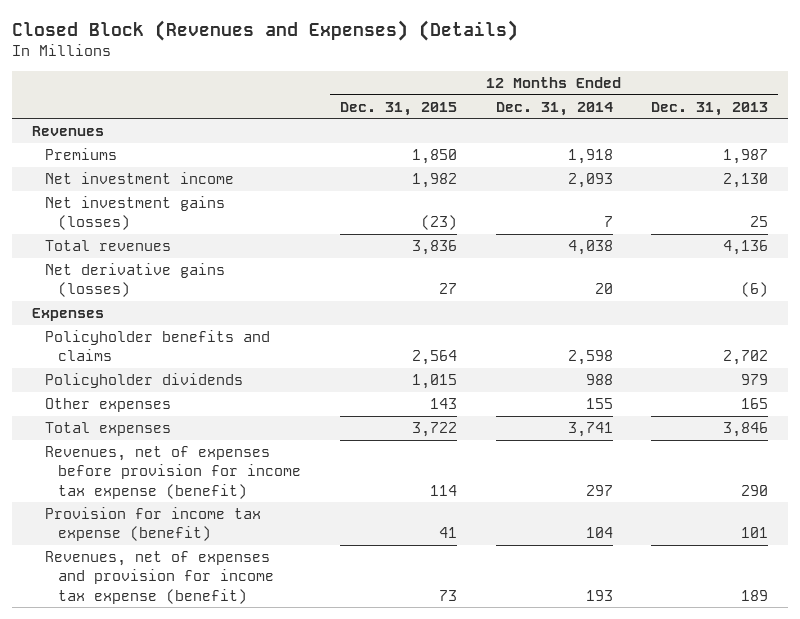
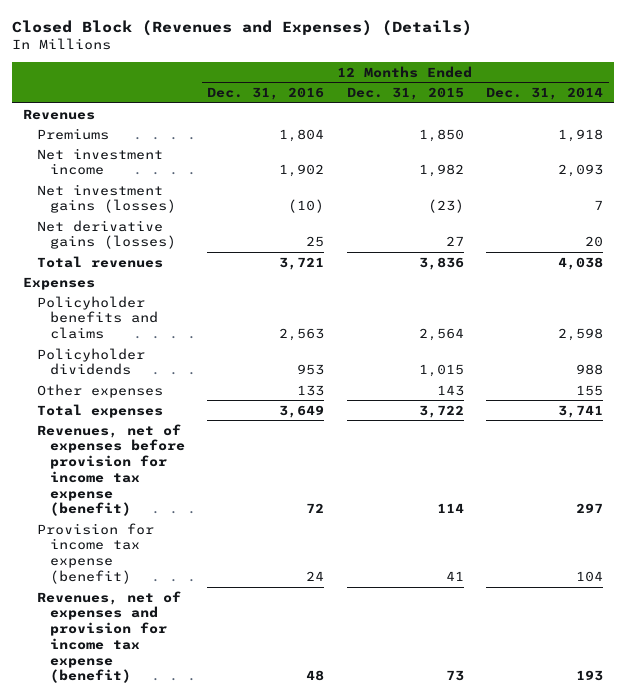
[651,101,769,116] Dec. 31, 2013 -> none
none -> [207,87,325,101] Dec. 31, 2016
[44,240,171,252] Total revenues -> [36,255,163,268] Total revenues

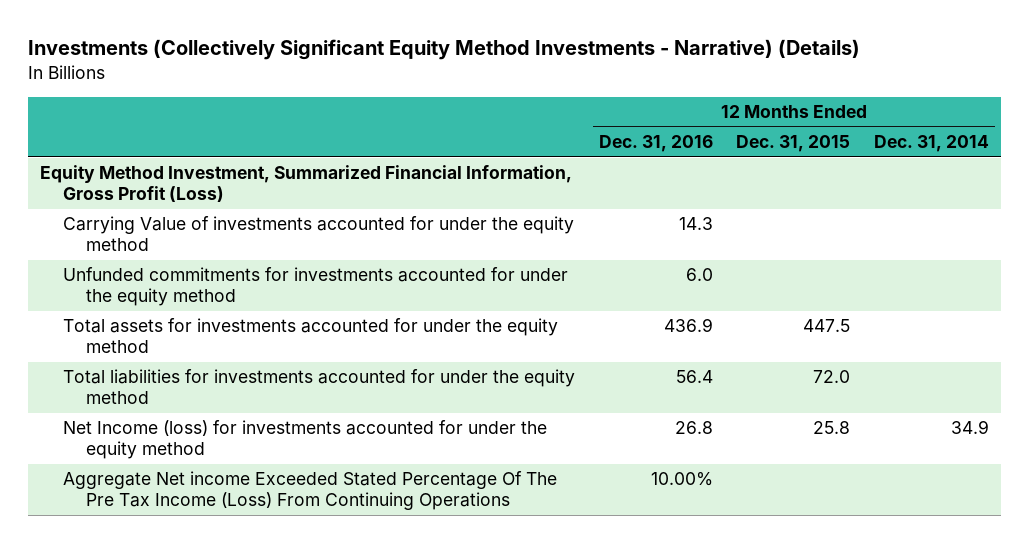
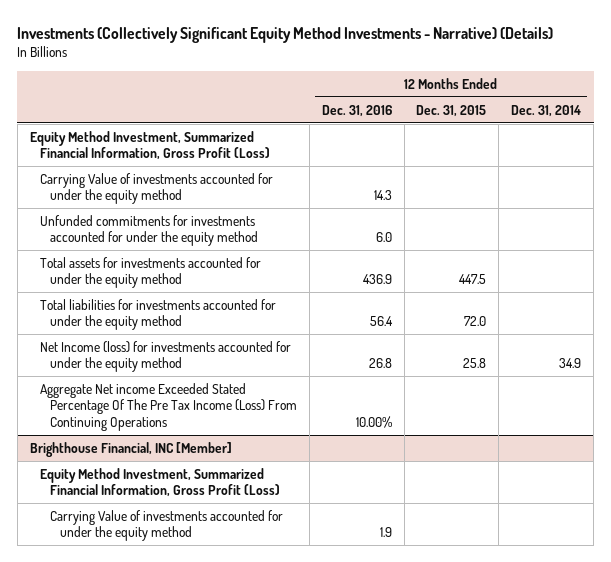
none -> [29,442,232,458] Brighthouse Financial, INC [Member]
none -> [39,468,280,498] Equity Method Investment, Summarized Financial Information, Gross Profit (Loss)
none -> [49,510,283,542] Carrying Value of investments accounted for under the equity method

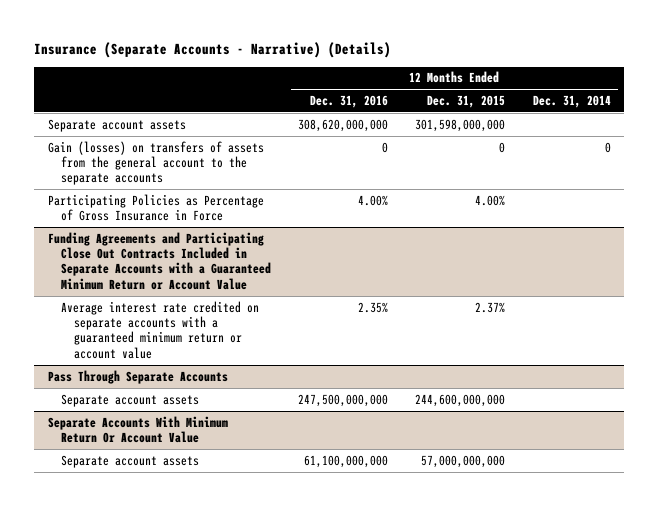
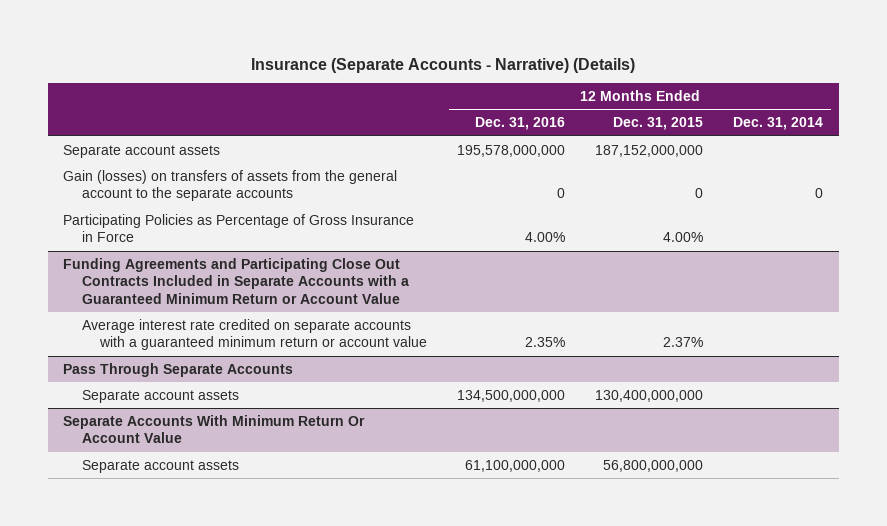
[298,118,389,132] 308,620,000,000 -> [457,144,566,157] 195,578,000,000
[415,118,506,132] 301,598,000,000 -> [595,144,704,157] 187,152,000,000
[298,393,389,407] 247,500,000,000 -> [457,389,566,402] 134,500,000,000
[415,393,506,407] 244,600,000,000 -> [595,389,704,402] 130,400,000,000
[421,454,506,468] 57,000,000,000 -> [603,459,704,472] 56,800,000,000

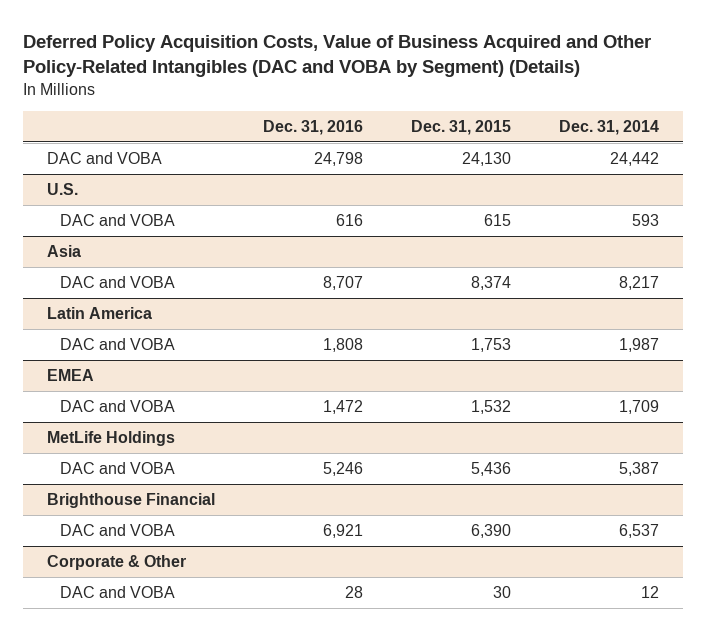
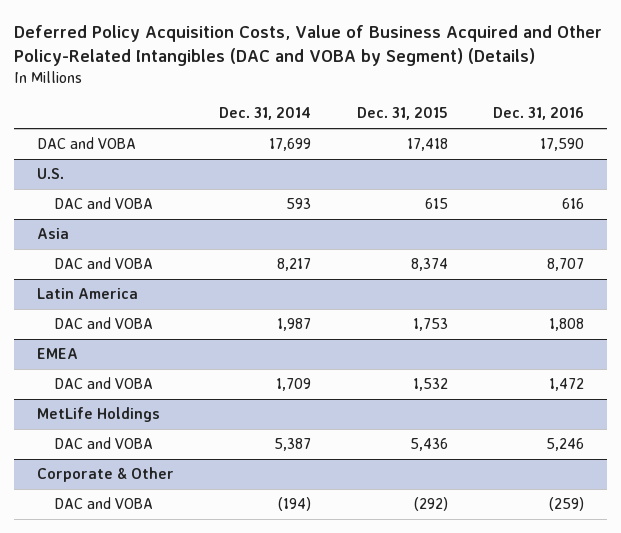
[313,151,363,166] 24,798 -> [540,138,585,152] 17,590
[461,151,511,166] 24,130 -> [406,138,448,152] 17,418
[610,151,660,166] 24,442 -> [269,138,312,152] 17,699
[46,492,215,508] Brighthouse Financial -> none
[60,523,176,536] DAC and VOBA -> none
[344,585,363,598] 28 -> [549,497,585,512] (259)
[492,585,511,598] 30 -> [413,497,448,512] (292)
[641,585,660,598] 12 -> [278,497,312,512] (194)

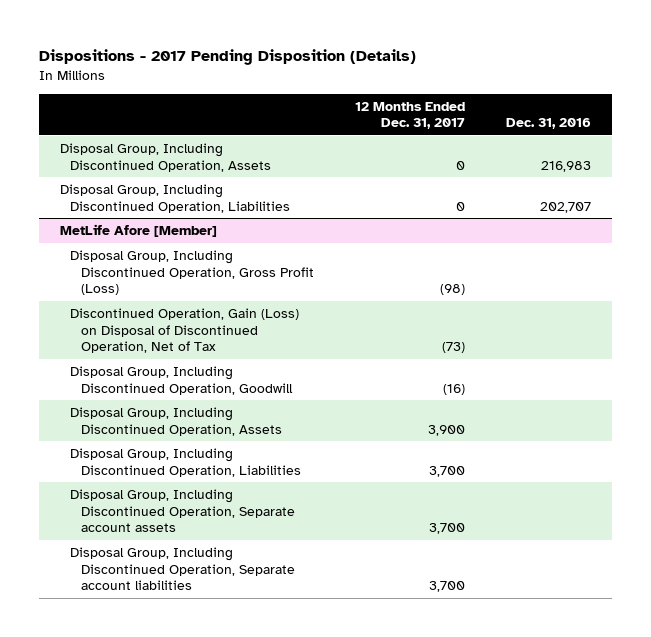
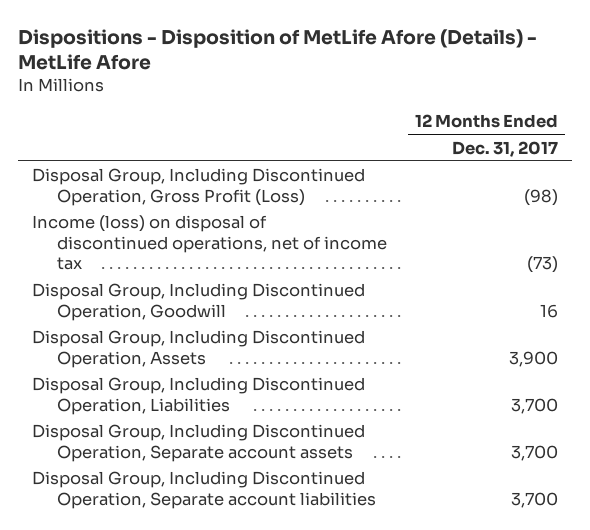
[39,48,417,65] Dispositions - 2017 Pending Disposition (Details) -> [18,28,538,71] Dispositions - Disposition of MetLife Afore (Details) - MetLife Afore
[506,118,592,130] Dec. 31, 2016 -> none
[59,143,272,172] Disposal Group, Including Discontinued Operation, Assets -> none
[59,184,291,213] Disposal Group, Including Discontinued Operation, Liabilities -> none
[59,224,217,238] MetLife Afore [Member] -> none
[70,308,300,354] Discontinued Operation, Gain (Loss) on Disposal of Discontinued Operation, Net of Tax -> [32,215,387,271] Income (loss) on disposal of discontinued operations, net of income tax
[443,383,466,395] (16) -> [540,303,559,318] 16

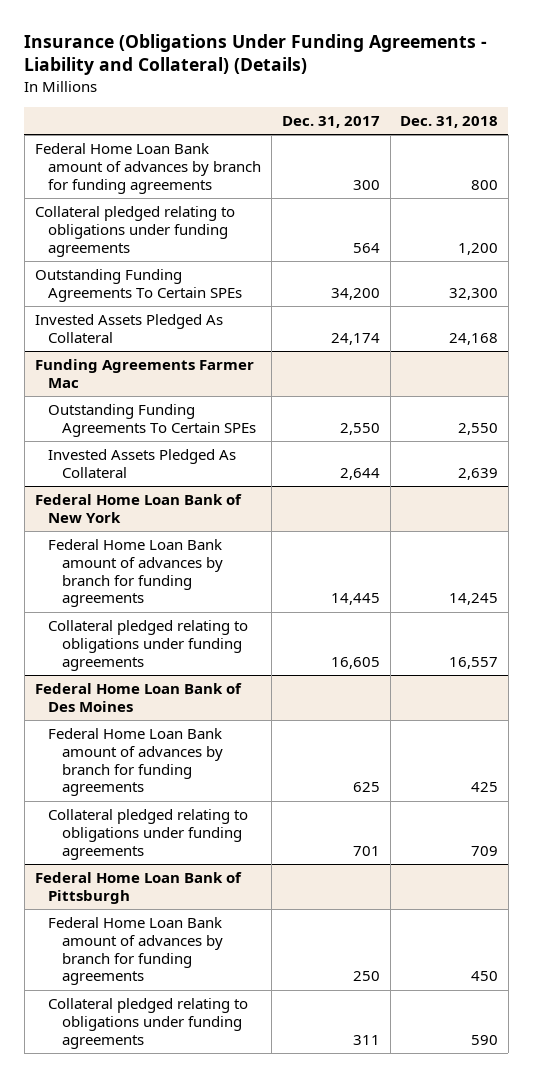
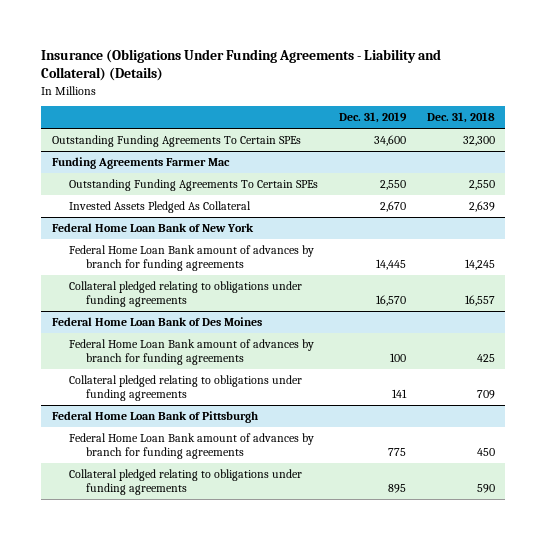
[281,116,380,129] Dec. 31, 2017 -> none
none -> [338,112,407,124] Dec. 31, 2019
[34,143,262,194] Federal Home Loan Bank amount of advances by branch for funding agreements -> none
[34,206,235,257] Collateral pledged relating to obligations under funding agreements -> none
[34,314,223,343] Invested Assets Pledged As Collateral -> none

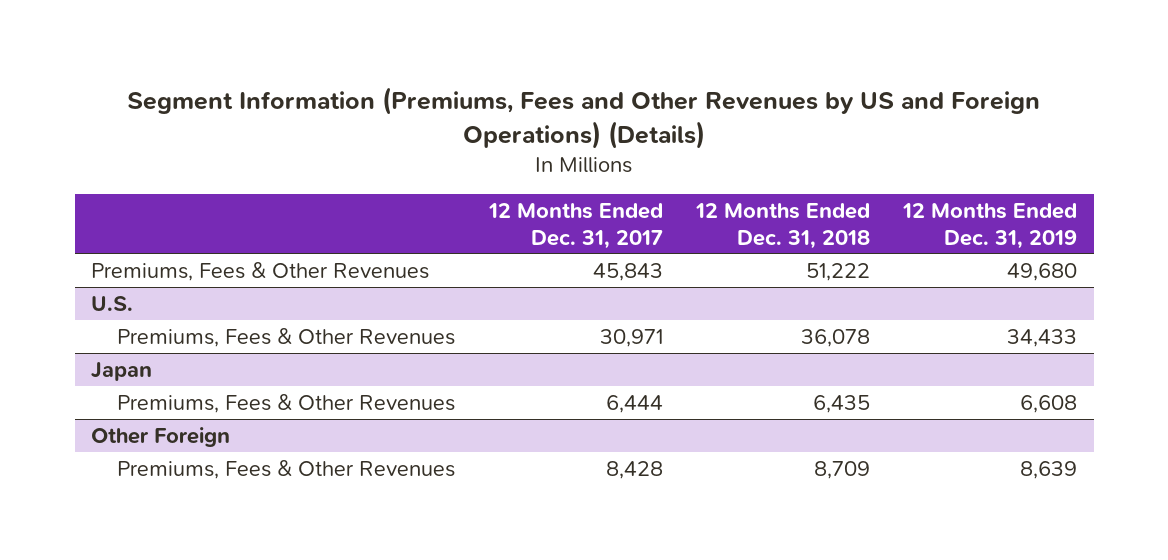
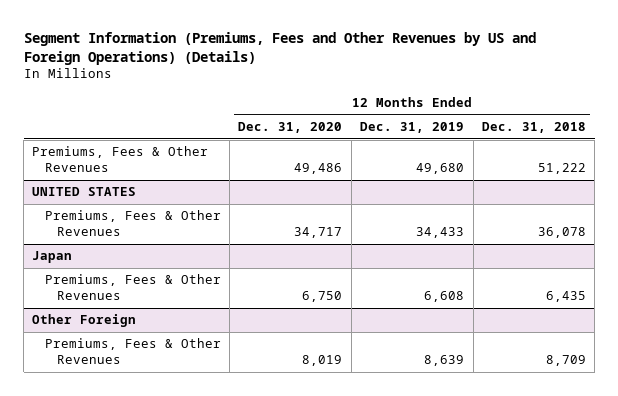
[487,202,663,249] 12 Months Ended Dec. 31, 2017 -> none
none -> [238,122,343,134] Dec. 31, 2020
[91,295,134,311] U.S. -> [32,187,137,197] UNITED STATES

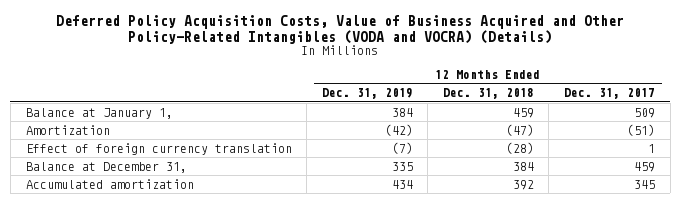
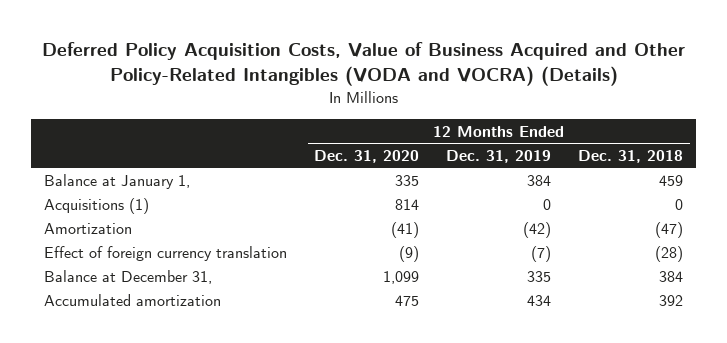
[563,88,655,100] Dec. 31, 2017 -> none
none -> [314,150,420,164] Dec. 31, 2020
none -> [44,197,150,214] Acquisitions (1)

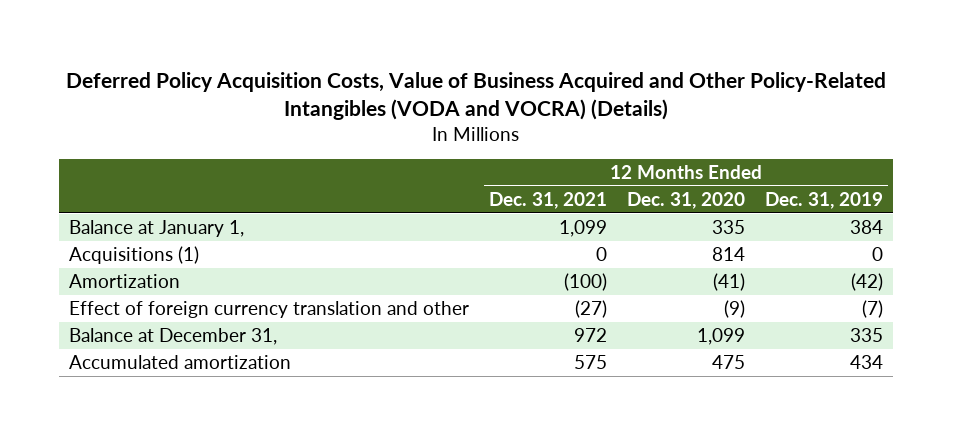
[577,150,683,164] Dec. 31, 2018 -> none
none -> [489,191,608,209] Dec. 31, 2021
[44,245,288,261] Effect of foreign currency translation -> [69,300,470,318] Effect of foreign currency translation and other

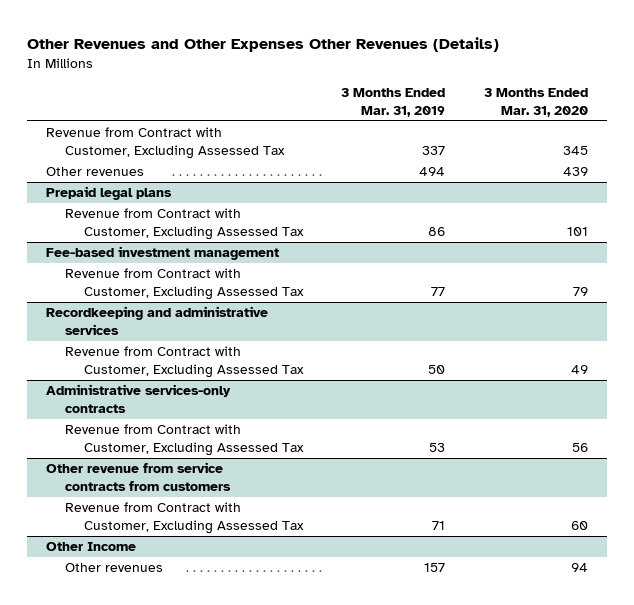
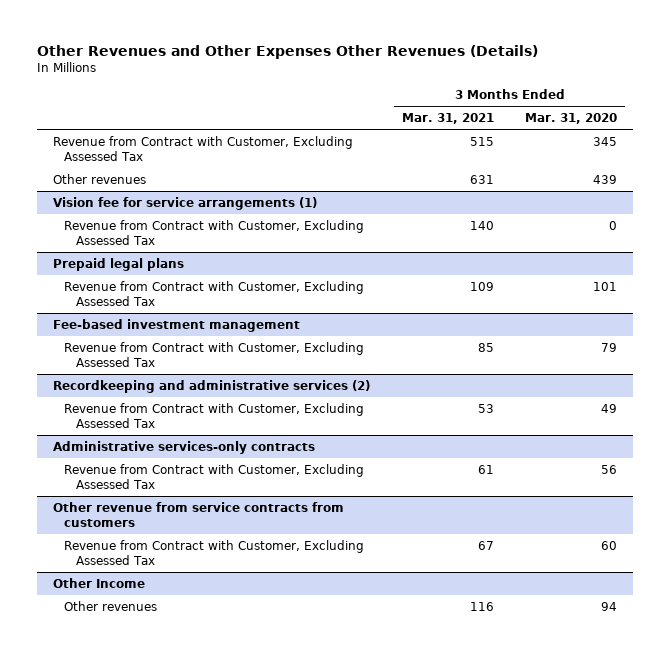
[341,88,446,117] 3 Months Ended Mar. 31, 2019 -> none
none -> [401,113,494,125] Mar. 31, 2021
none -> [52,196,317,210] Vision fee for service arrangements (1)
none -> [64,219,365,246] Revenue from Contract with Customer, Excluding Assessed Tax
[45,306,268,336] Recordkeeping and administrative services -> [52,379,370,393] Recordkeeping and administrative services (2)

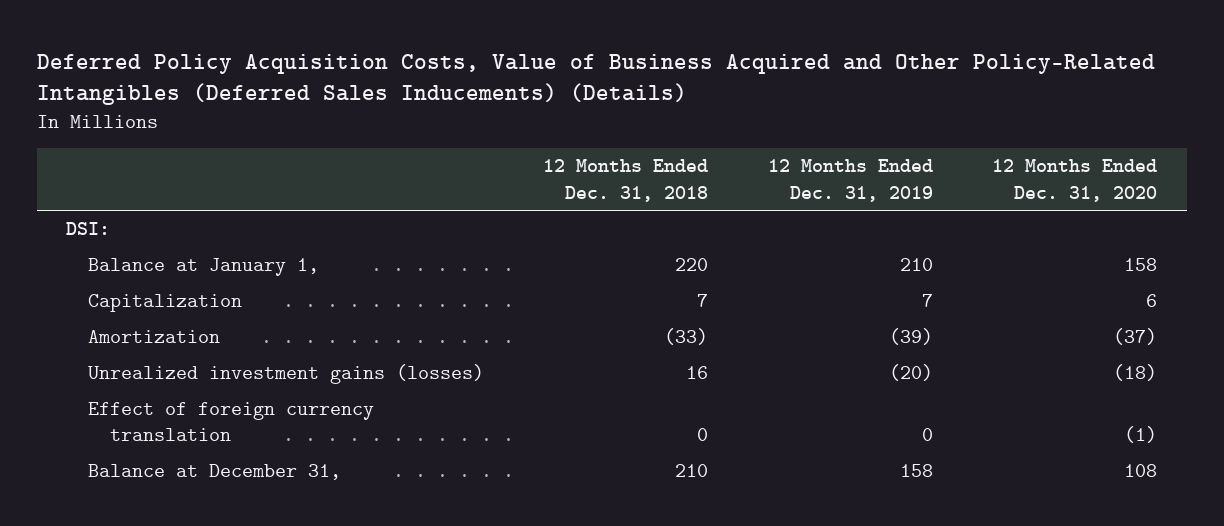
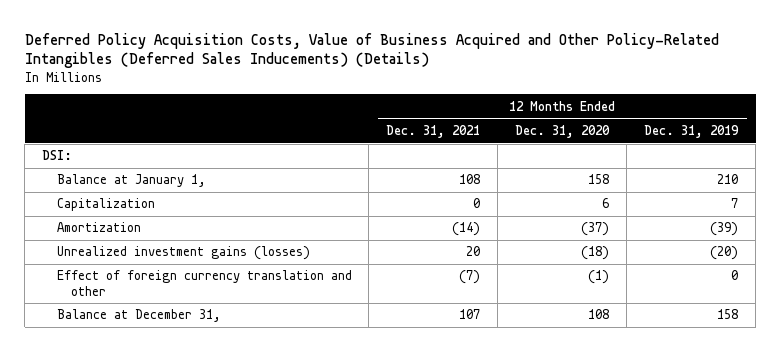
[543,159,709,202] 12 Months Ended Dec. 31, 2018 -> none
none -> [386,124,481,138] Dec. 31, 2021
[88,402,375,442] Effect of foreign currency translation -> [56,270,352,296] Effect of foreign currency translation and other

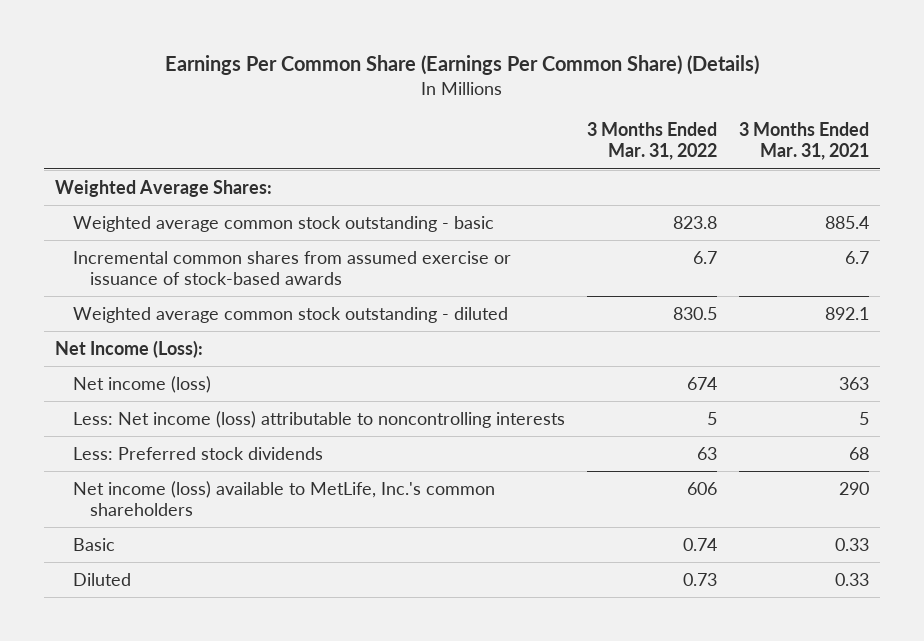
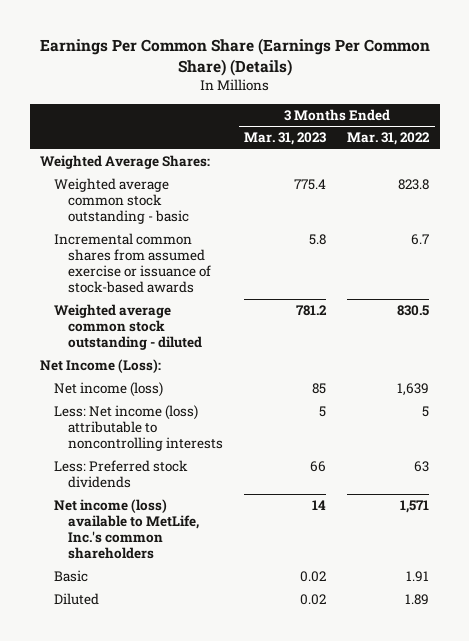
[739,122,870,161] 3 Months Ended Mar. 31, 2021 -> none
none -> [244,132,327,146] Mar. 31, 2023
[686,376,717,390] 674 -> [397,383,430,397] 1,639
[686,481,717,495] 606 -> [400,500,430,514] 1,571
[682,537,717,551] 0.74 -> [406,571,430,583] 1.91
[682,572,717,586] 0.73 -> [405,594,430,606] 1.89

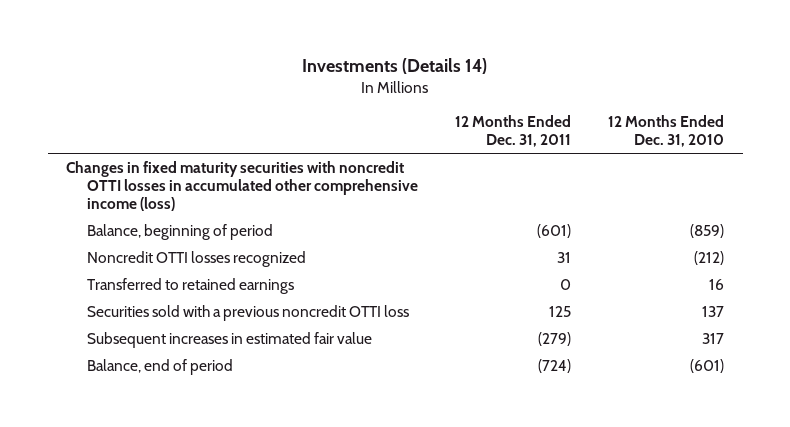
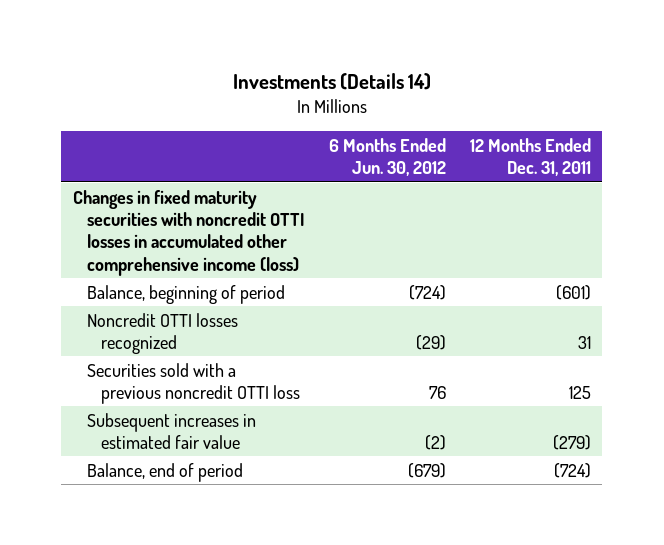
[608,115,725,148] 12 Months Ended Dec. 31, 2010 -> none
none -> [328,137,446,177] 6 Months Ended Jun. 30, 2012
[86,277,294,294] Transferred to retained earnings -> none

